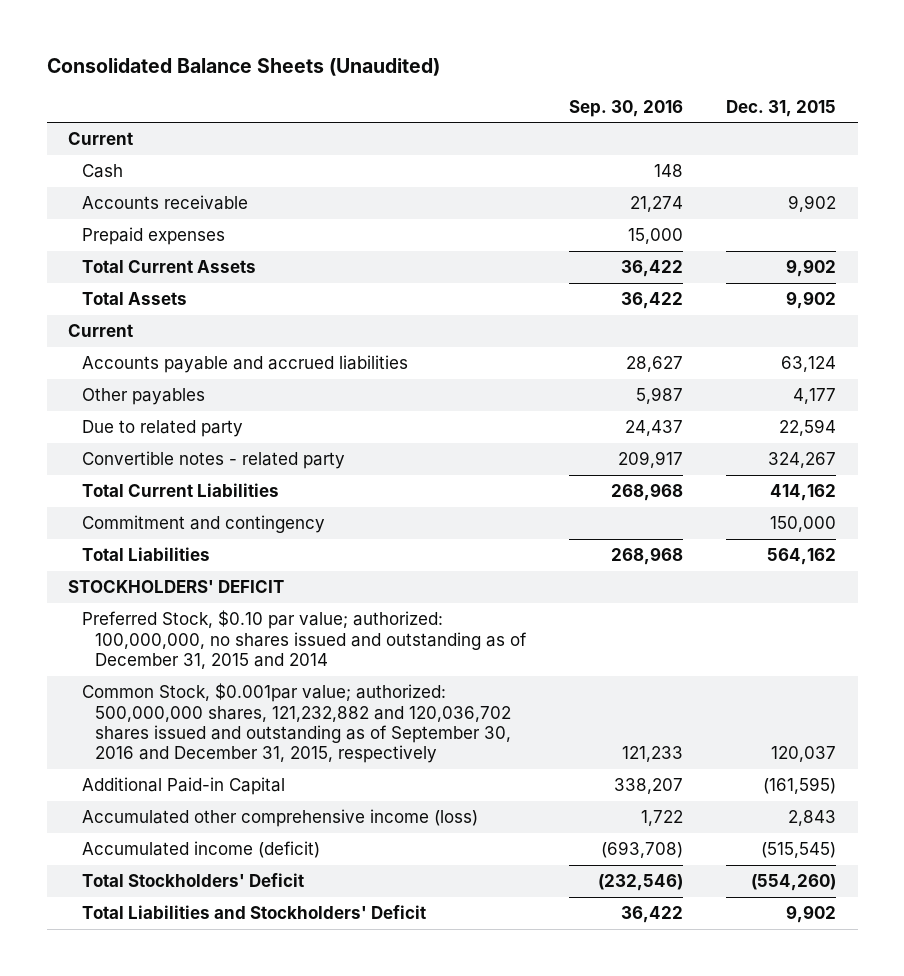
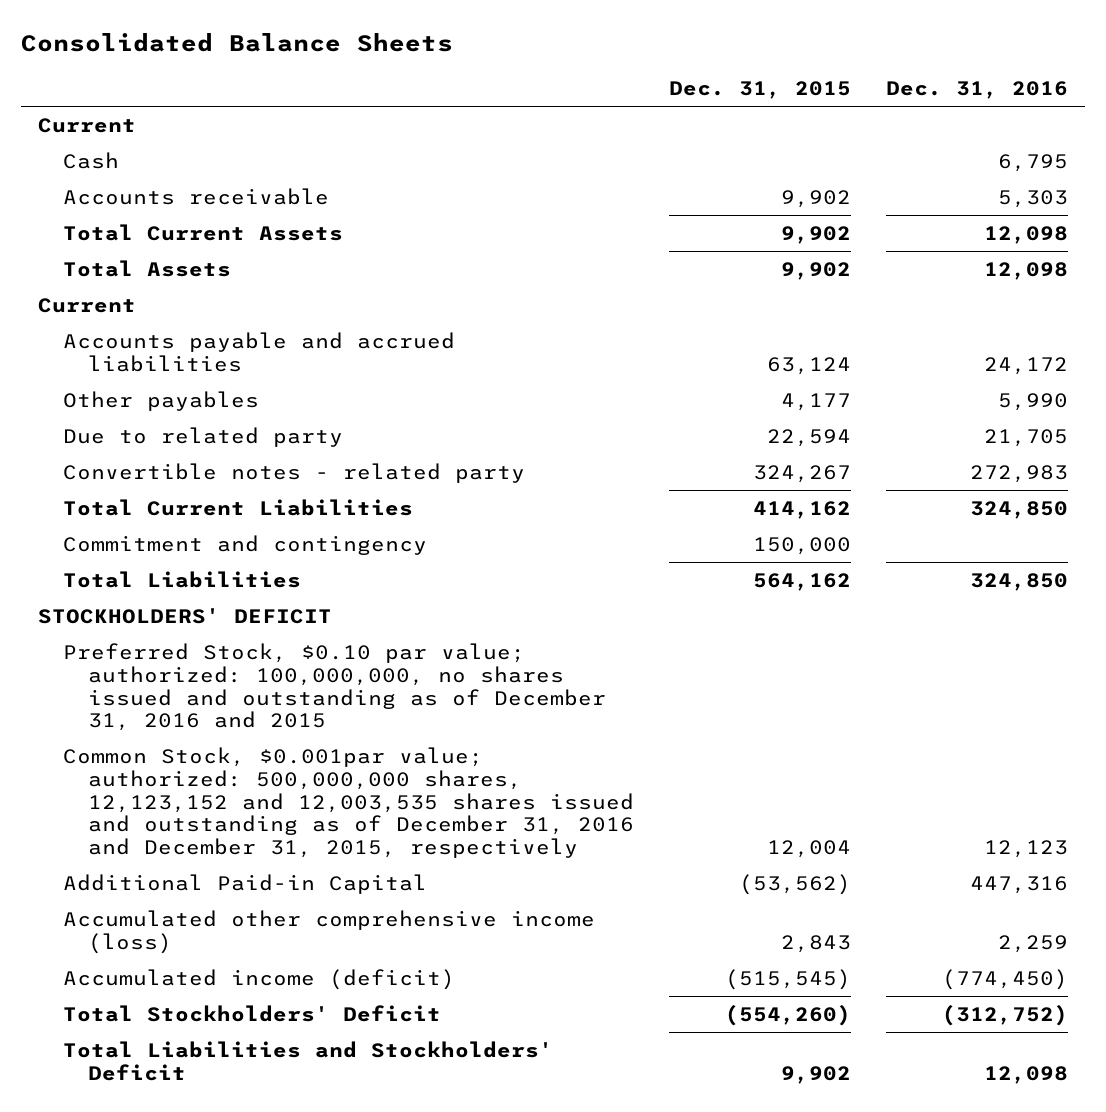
[46,58,440,77] Consolidated Balance Sheets (Unaudited) -> [20,33,453,53] Consolidated Balance Sheets
[569,99,684,117] Sep. 30, 2016 -> none
none -> [885,81,1068,100] Dec. 31, 2016
[81,227,225,246] Prepaid expenses -> none
[81,610,528,669] Preferred Stock, $0.10 par value; authorized: 100,000,000, no shares issued and outstanding as of December 31, 2015 and 2014 -> [63,642,607,732] Preferred Stock, $0.10 par value; authorized: 100,000,000, no shares issued and outstanding as of December 31, 2016 and 2015
[81,683,512,764] Common Stock, $0.001par value; authorized: 500,000,000 shares, 121,232,882 and 120,036,702 shares issued and outstanding as of September 30, 2016 and December 31, 2015, respectively -> [63,746,635,859] Common Stock, $0.001par value; authorized: 500,000,000 shares, 12,123,152 and 12,003,535 shares issued and outstanding as of December 31, 2016 and December 31, 2015, respectively
[771,746,837,763] 120,037 -> [766,840,851,859] 12,004
[763,777,837,795] (161,595) -> [738,873,851,895] (53,562)

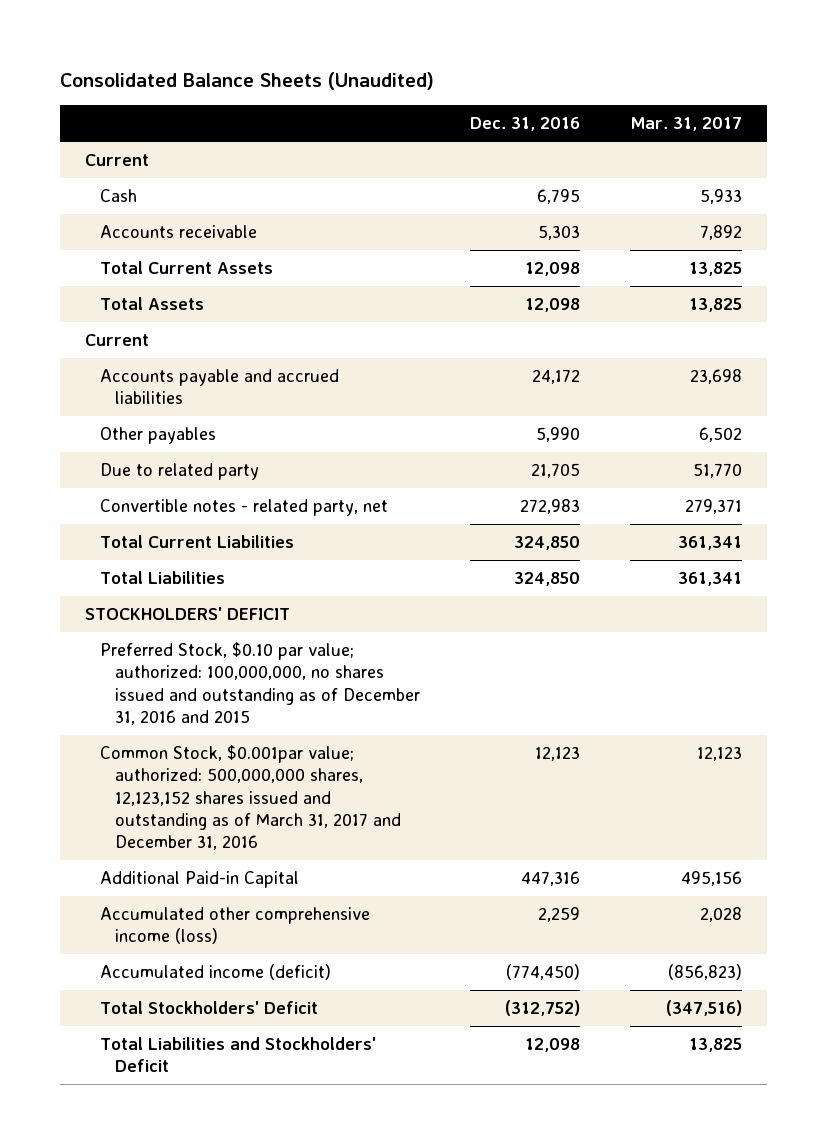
[20,33,453,53] Consolidated Balance Sheets -> [59,72,434,91] Consolidated Balance Sheets (Unaudited)
[668,81,851,100] Dec. 31, 2015 -> none
none -> [629,117,742,132] Mar. 31, 2017
[63,462,526,483] Convertible notes - related party -> [99,499,388,517] Convertible notes - related party, net
[63,534,428,555] Commitment and contingency -> none
[63,746,635,859] Common Stock, $0.001par value; authorized: 500,000,000 shares, 12,123,152 and 12,003,535 shares issued and outstanding as of December 31, 2016 and December 31, 2015, respectively -> [99,745,402,851] Common Stock, $0.001par value; authorized: 500,000,000 shares, 12,123,152 shares issued and outstanding as of March 31, 2017 and December 31, 2016

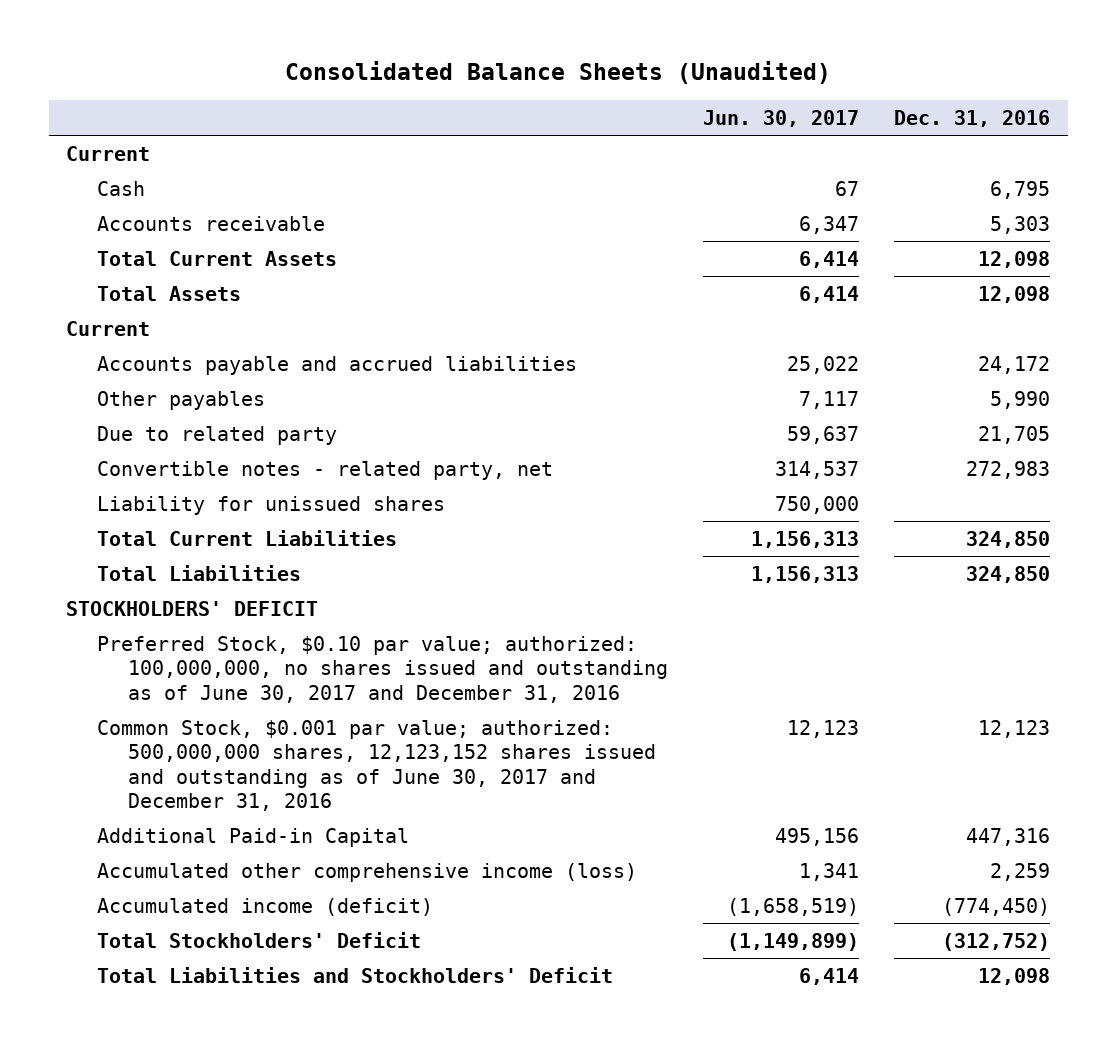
[629,117,742,132] Mar. 31, 2017 -> none
none -> [703,110,860,128] Jun. 30, 2017
none -> [97,495,446,515] Liability for unissued shares
[99,642,421,725] Preferred Stock, $0.10 par value; authorized: 100,000,000, no shares issued and outstanding as of December 31, 2016 and 2015 -> [97,635,669,703] Preferred Stock, $0.10 par value; authorized: 100,000,000, no shares issued and outstanding as of June 30, 2017 and December 31, 2016
[99,745,402,851] Common Stock, $0.001par value; authorized: 500,000,000 shares, 12,123,152 shares issued and outstanding as of March 31, 2017 and December 31, 2016 -> [97,719,657,812] Common Stock, $0.001 par value; authorized: 500,000,000 shares, 12,123,152 shares issued and outstanding as of June 30, 2017 and December 31, 2016

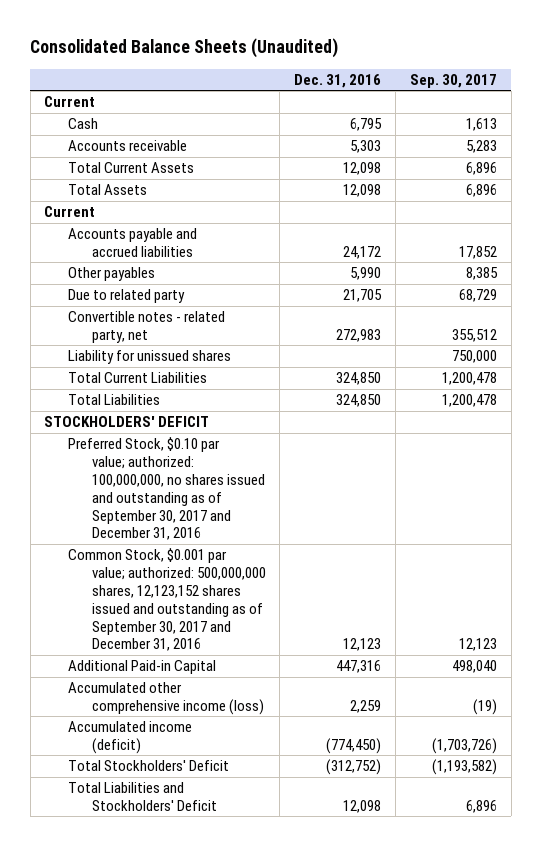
[703,110,860,128] Jun. 30, 2017 -> none
none -> [409,73,497,88] Sep. 30, 2017
[97,635,669,703] Preferred Stock, $0.10 par value; authorized: 100,000,000, no shares issued and outstanding as of June 30, 2017 and December 31, 2016 -> [68,437,265,541] Preferred Stock, $0.10 par value; authorized: 100,000,000, no shares issued and outstanding as of September 30, 2017 and December 31, 2016
[97,719,657,812] Common Stock, $0.001 par value; authorized: 500,000,000 shares, 12,123,152 shares issued and outstanding as of June 30, 2017 and December 31, 2016 -> [68,548,266,652] Common Stock, $0.001 par value; authorized: 500,000,000 shares, 12,123,152 shares issued and outstanding as of September 30, 2017 and December 31, 2016

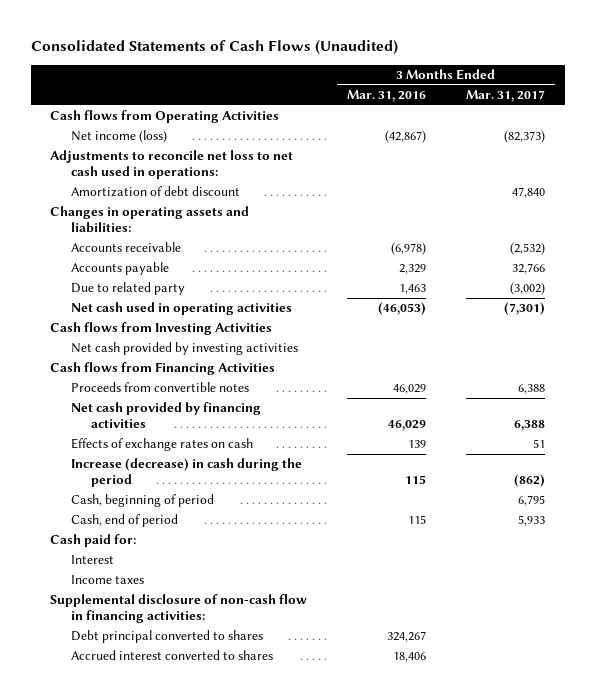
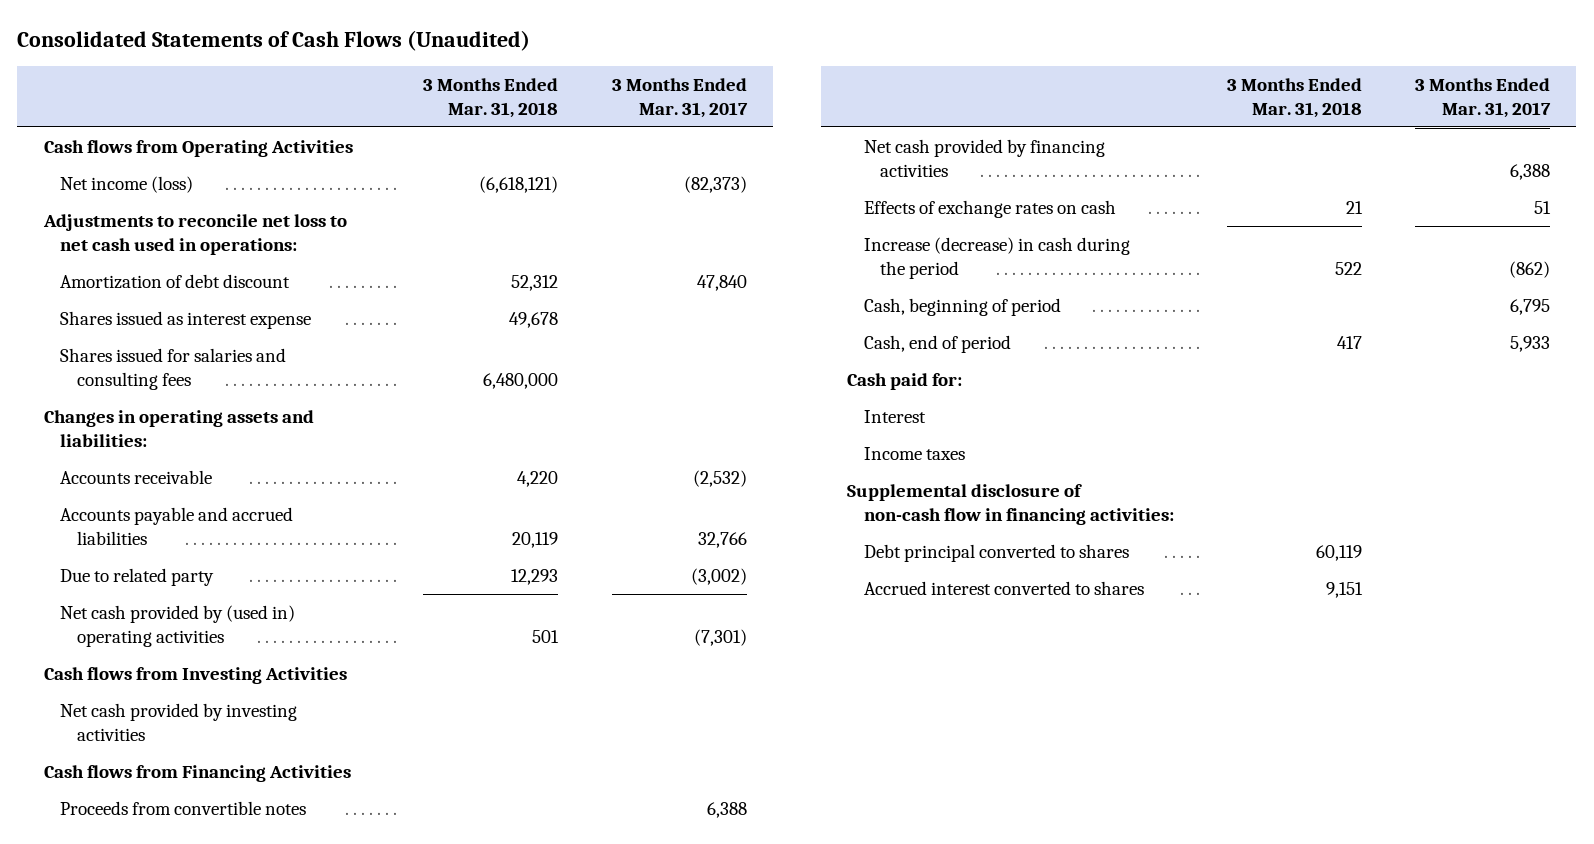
[347,90,427,103] Mar. 31, 2016 -> none
none -> [423,78,559,118] 3 Months Ended Mar. 31, 2018
none -> [60,311,312,330] Shares issued as interest expense
none -> [60,348,287,390] Shares issued for salaries and consulting fees
[70,262,169,276] Accounts payable -> [60,507,294,545] Accounts payable and accrued liabilities
[70,302,292,316] Net cash used in operating activities -> [60,605,296,647] Net cash provided by (used in) operating activities

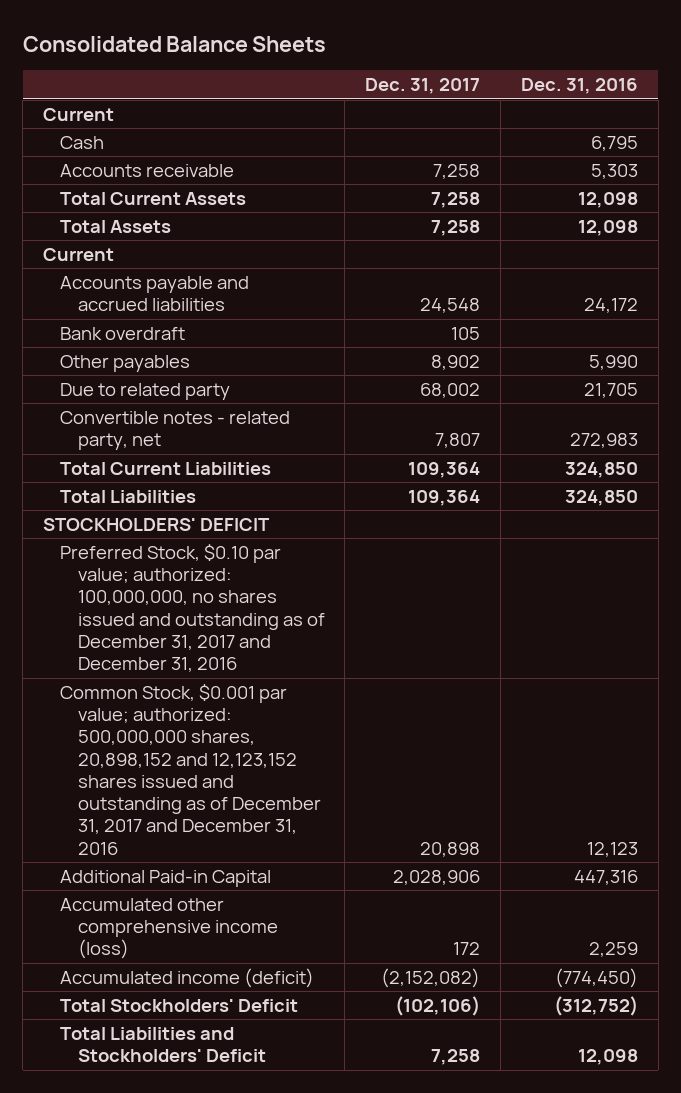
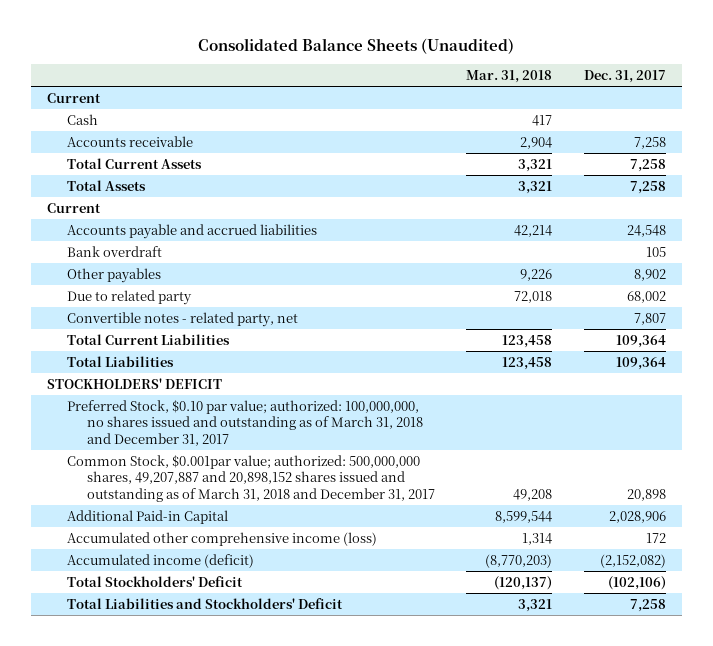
[22,35,326,52] Consolidated Balance Sheets -> [198,38,515,55] Consolidated Balance Sheets (Unaudited)
[520,78,638,95] Dec. 31, 2016 -> none
none -> [466,69,553,83] Mar. 31, 2018
[60,544,325,673] Preferred Stock, $0.10 par value; authorized: 100,000,000, no shares issued and outstanding as of December 31, 2017 and December 31, 2016 -> [66,399,423,446] Preferred Stock, $0.10 par value; authorized: 100,000,000, no shares issued and outstanding as of March 31, 2018 and December 31, 2017
[60,684,321,855] Common Stock, $0.001 par value; authorized: 500,000,000 shares, 20,898,152 and 12,123,152 shares issued and outstanding as of December 31, 2017 and December 31, 2016 -> [66,454,435,502] Common Stock, $0.001par value; authorized: 500,000,000 shares, 49,207,887 and 20,898,152 shares issued and outstanding as of March 31, 2018 and December 31, 2017

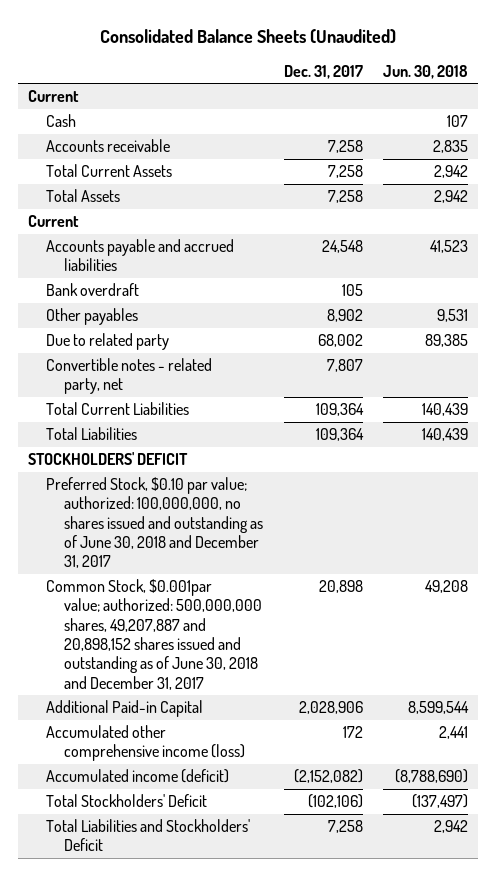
[466,69,553,83] Mar. 31, 2018 -> none
none -> [382,64,468,79] Jun. 30, 2018
[66,399,423,446] Preferred Stock, $0.10 par value; authorized: 100,000,000, no shares issued and outstanding as of March 31, 2018 and December 31, 2017 -> [46,477,264,569] Preferred Stock, $0.10 par value; authorized: 100,000,000, no shares issued and outstanding as of June 30, 2018 and December 31, 2017
[66,454,435,502] Common Stock, $0.001par value; authorized: 500,000,000 shares, 49,207,887 and 20,898,152 shares issued and outstanding as of March 31, 2018 and December 31, 2017 -> [46,579,263,690] Common Stock, $0.001par value; authorized: 500,000,000 shares, 49,207,887 and 20,898,152 shares issued and outstanding as of June 30, 2018 and December 31, 2017

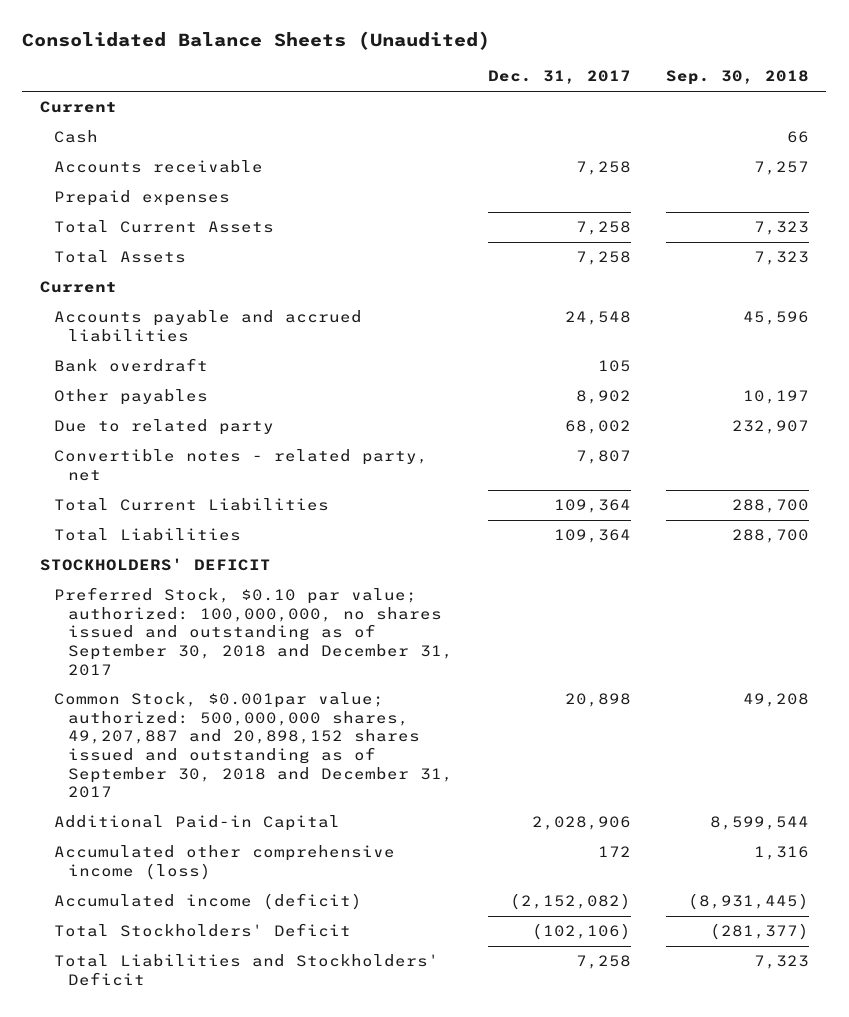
[382,64,468,79] Jun. 30, 2018 -> none
none -> [665,70,809,86] Sep. 30, 2018
none -> [53,190,230,207] Prepaid expenses
[46,477,264,569] Preferred Stock, $0.10 par value; authorized: 100,000,000, no shares issued and outstanding as of June 30, 2018 and December 31, 2017 -> [53,587,454,676] Preferred Stock, $0.10 par value; authorized: 100,000,000, no shares issued and outstanding as of September 30, 2018 and December 31, 2017
[46,579,263,690] Common Stock, $0.001par value; authorized: 500,000,000 shares, 49,207,887 and 20,898,152 shares issued and outstanding as of June 30, 2018 and December 31, 2017 -> [53,692,454,799] Common Stock, $0.001par value; authorized: 500,000,000 shares, 49,207,887 and 20,898,152 shares issued and outstanding as of September 30, 2018 and December 31, 2017

